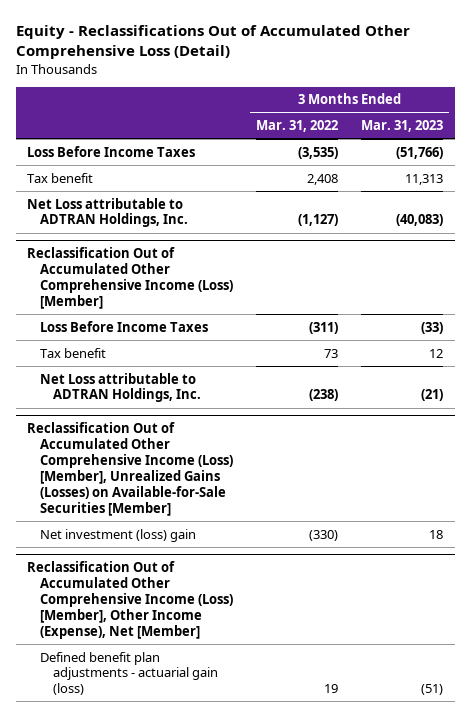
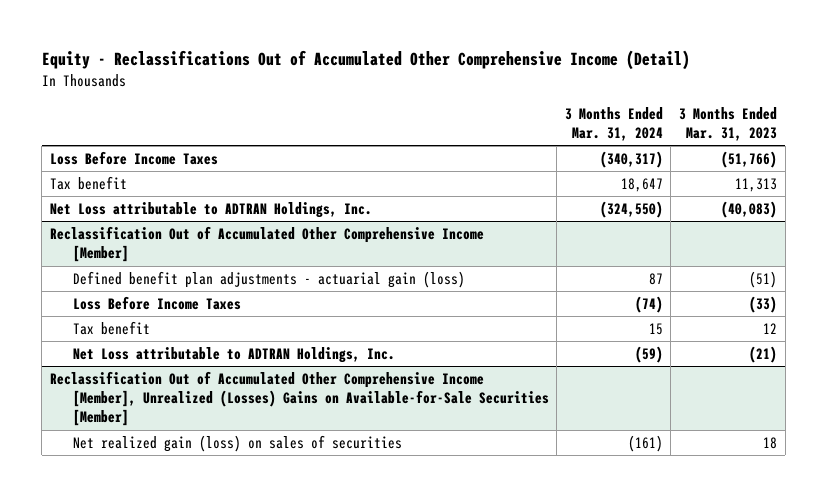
[15,24,410,60] Equity - Reclassifications Out of Accumulated Other Comprehensive Loss (Detail) -> [41,50,690,71] Equity - Reclassifications Out of Accumulated Other Comprehensive Income (Detail)
[256,120,339,133] Mar. 31, 2022 -> none
none -> [564,106,663,141] 3 Months Ended Mar. 31, 2024
[27,247,234,309] Reclassification Out of Accumulated Other Comprehensive Income (Loss) [Member] -> [50,225,485,263] Reclassification Out of Accumulated Other Comprehensive Income [Member]
none -> [72,270,465,288] Defined benefit plan adjustments - actuarial gain (loss)
[27,561,234,639] Reclassification Out of Accumulated Other Comprehensive Income (Loss) [Member], Other Income (Expense), Net [Member] -> none
[40,651,219,696] Defined benefit plan adjustments - actuarial gain (loss) -> none
[27,422,234,516] Reclassification Out of Accumulated Other Comprehensive Income (Loss) [Member], Unrealized Gains (Losses) on Available-for-Sale Securities [Member] -> [50,370,549,427] Reclassification Out of Accumulated Other Comprehensive Income [Member], Unrealized (Losses) Gains on Available-for-Sale Securities [Member]
[40,528,197,542] Net investment (loss) gain -> [72,434,402,452] Net realized gain (loss) on sales of securities

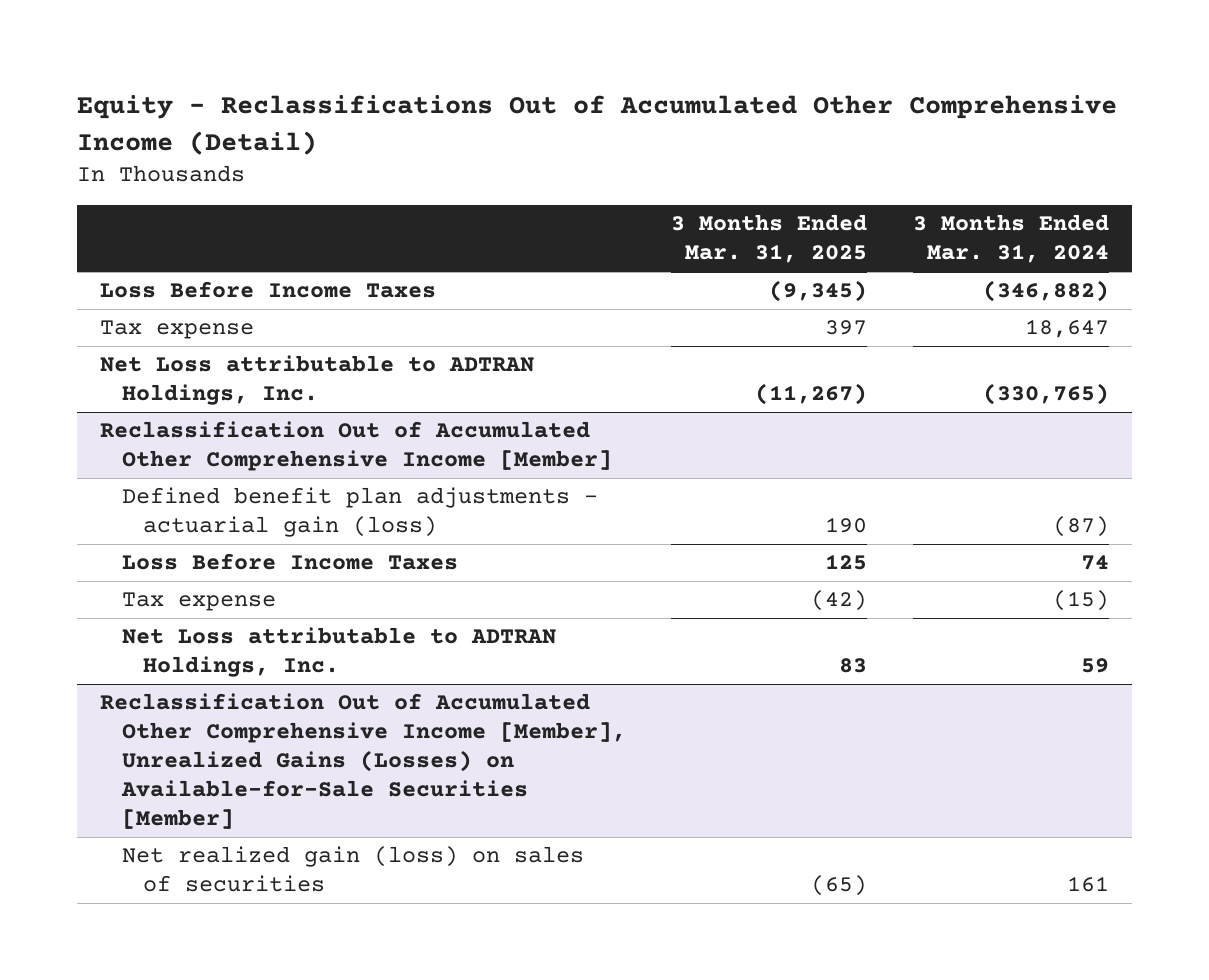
[679,106,778,141] 3 Months Ended Mar. 31, 2023 -> none
none -> [671,214,868,264] 3 Months Ended Mar. 31, 2025
[599,150,663,168] (340,317) -> [982,280,1109,303] (346,882)
[50,175,128,190] Tax benefit -> [99,320,254,340] Tax expense
[599,200,663,218] (324,550) -> [982,383,1109,406] (330,765)
[648,272,663,285] 87 -> [1052,516,1109,538] (87)
[634,295,663,313] (74) -> [1080,555,1109,571] 74
[72,320,150,335] Tax benefit -> [121,592,276,612] Tax expense
[648,322,663,335] 15 -> [1052,590,1109,612] (15)
[634,345,663,363] (59) -> [1080,658,1109,674] 59
[50,370,549,427] Reclassification Out of Accumulated Other Comprehensive Income [Member], Unrealized (Losses) Gains on Available-for-Sale Securities [Member] -> [99,693,626,830] Reclassification Out of Accumulated Other Comprehensive Income [Member], Unrealized Gains (Losses) on Available-for-Sale Securities [Member]
[627,434,663,452] (161) -> [1066,876,1109,893] 161

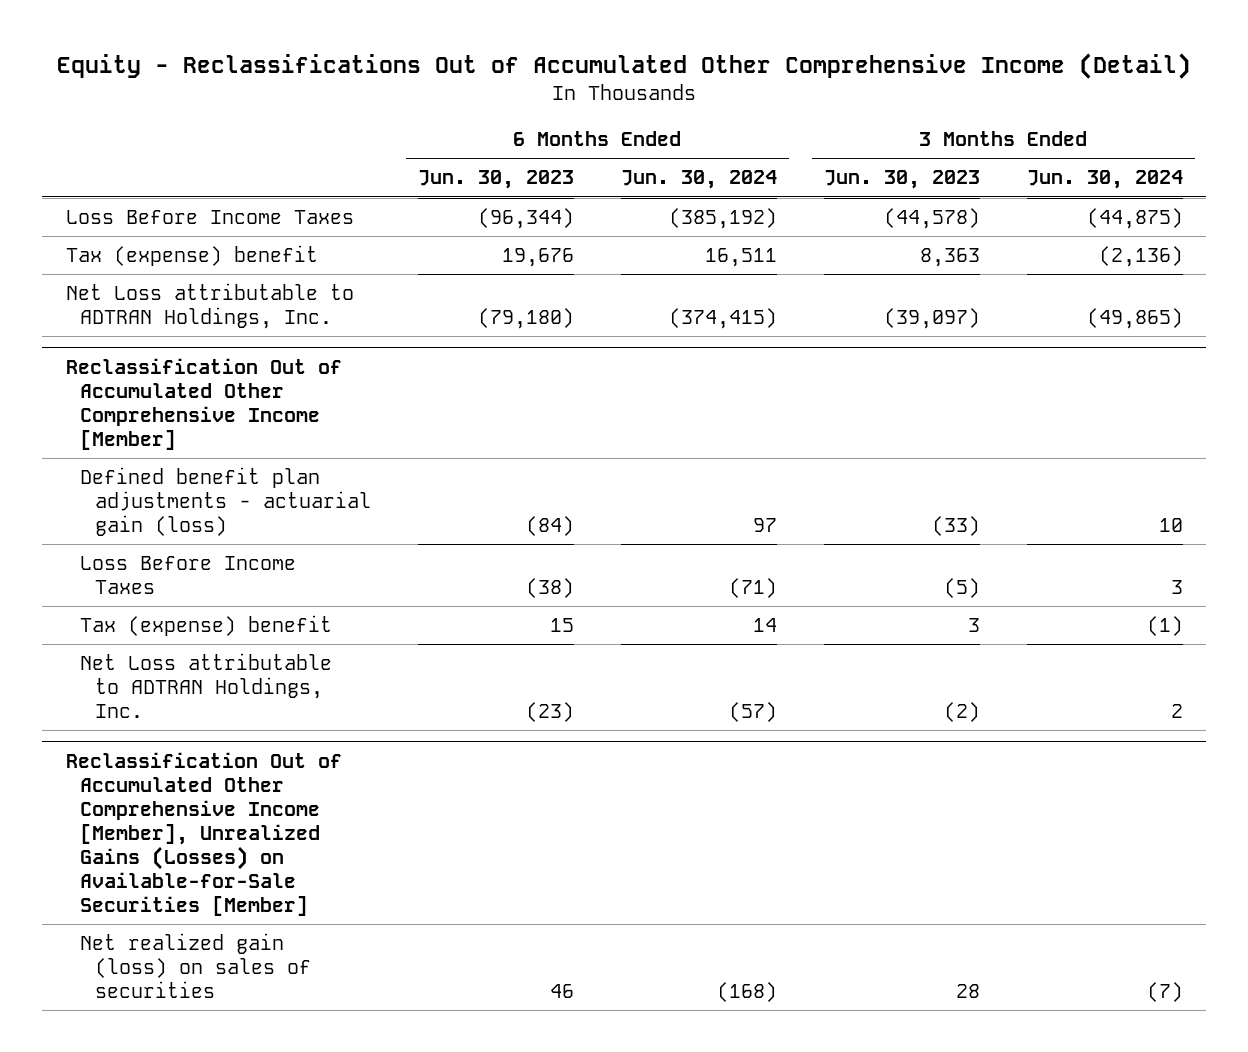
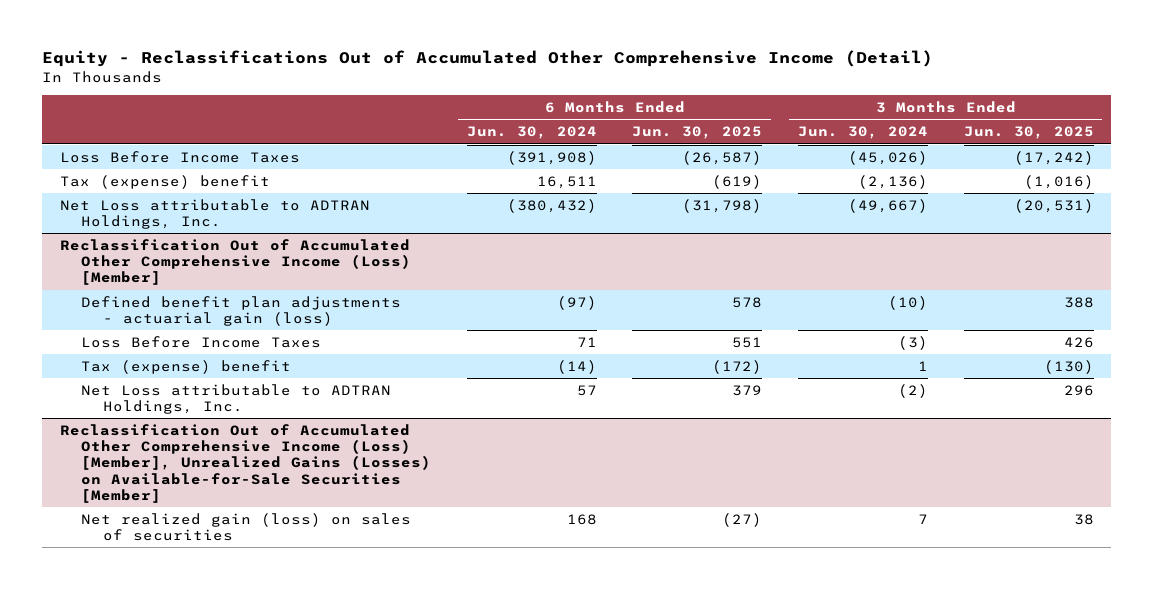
[417,170,574,190] Jun. 30, 2023 -> none
[823,170,980,190] Jun. 30, 2023 -> none
none -> [632,126,763,140] Jun. 30, 2025
none -> [963,126,1094,140] Jun. 30, 2025
[668,208,777,230] (385,192) -> [506,150,597,165] (391,908)
[1086,208,1183,230] (44,875) -> [848,150,929,165] (45,026)
[668,308,777,330] (374,415) -> [506,198,597,213] (380,432)
[1086,308,1183,330] (49,865) -> [848,198,929,213] (49,667)
[65,358,342,451] Reclassification Out of Accumulated Other Comprehensive Income [Member] -> [59,238,412,286] Reclassification Out of Accumulated Other Comprehensive Income (Loss) [Member]
[752,518,777,533] 97 -> [556,295,597,310] (97)
[1158,518,1183,533] 10 -> [888,295,929,310] (10)
[728,578,777,599] (71) -> [576,336,597,347] 71
[1170,580,1183,595] 3 -> [898,335,929,350] (3)
[752,618,777,633] 14 -> [556,359,597,374] (14)
[1146,616,1183,637] (1) -> [918,360,929,371] 1
[728,702,777,723] (57) -> [576,384,597,396] 57
[1170,704,1183,719] 2 -> [898,383,929,398] (2)
[65,752,342,917] Reclassification Out of Accumulated Other Comprehensive Income [Member], Unrealized Gains (Losses) on Available-for-Sale Securities [Member] -> [59,423,432,503] Reclassification Out of Accumulated Other Comprehensive Income (Loss) [Member], Unrealized Gains (Losses) on Available-for-Sale Securities [Member]
[716,982,777,1003] (168) -> [566,513,597,525] 168
[1146,982,1183,1003] (7) -> [918,513,929,524] 7

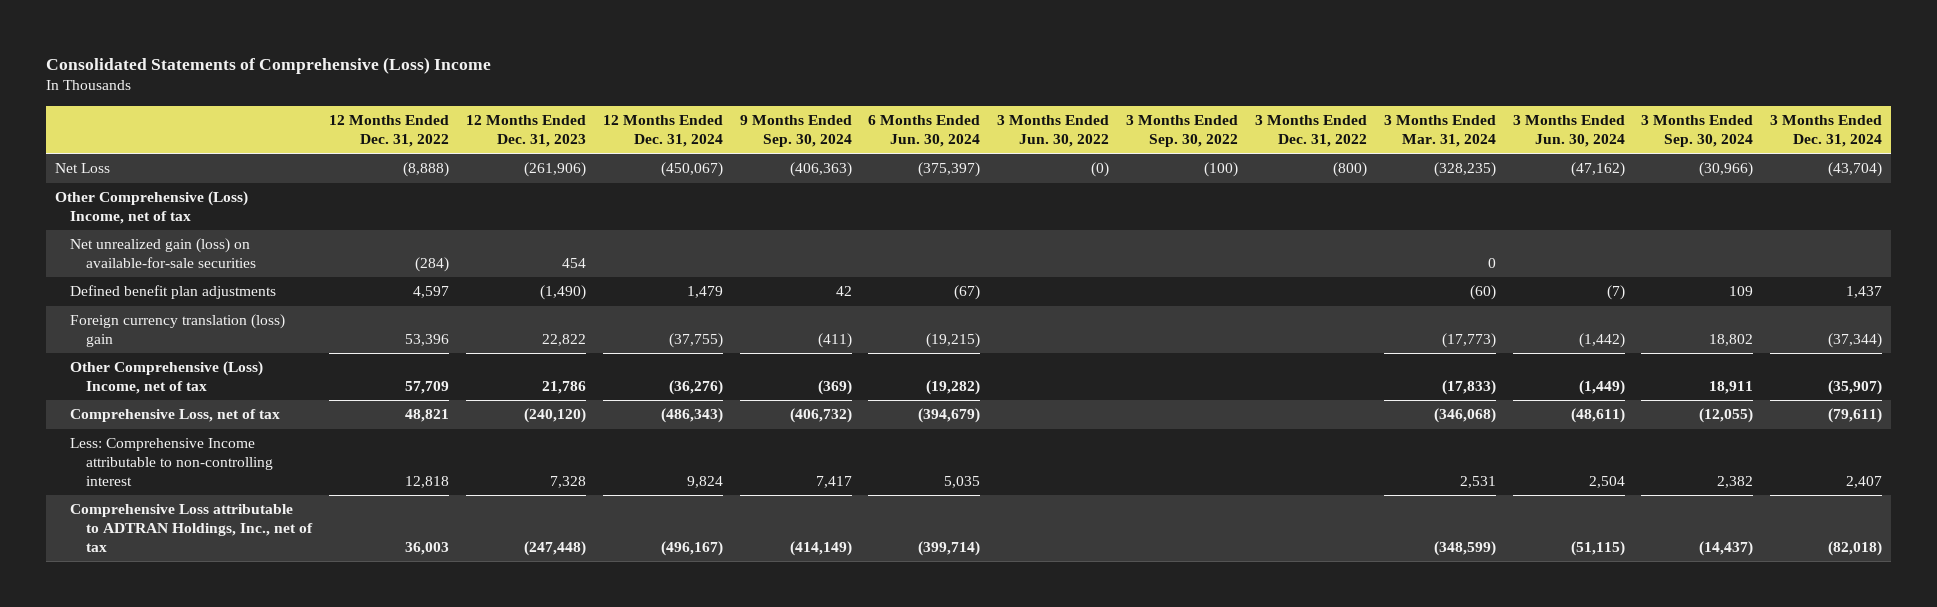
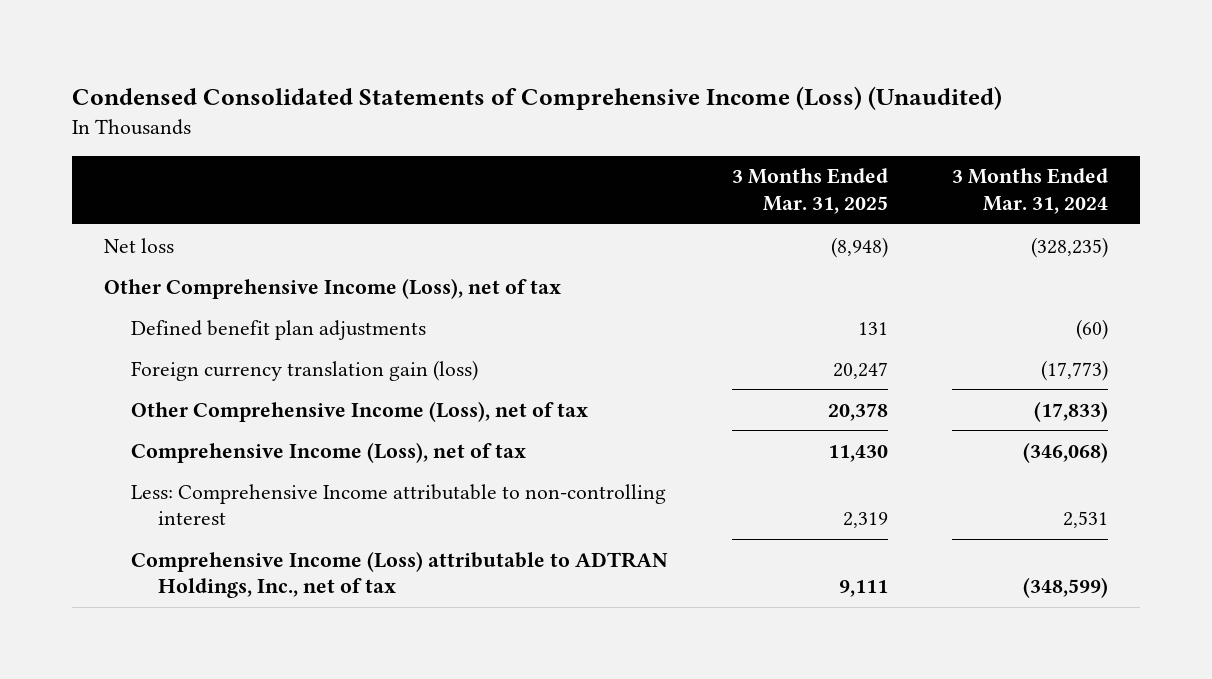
[46,56,492,74] Consolidated Statements of Comprehensive (Loss) Income -> [71,86,1002,111] Condensed Consolidated Statements of Comprehensive Income (Loss) (Unaudited)
[329,114,450,147] 12 Months Ended Dec. 31, 2022 -> none
[465,114,586,147] 12 Months Ended Dec. 31, 2023 -> none
[602,114,723,147] 12 Months Ended Dec. 31, 2024 -> none
[739,114,852,147] 9 Months Ended Sep. 30, 2024 -> none
[868,114,981,147] 6 Months Ended Jun. 30, 2024 -> none
[997,114,1110,147] 3 Months Ended Jun. 30, 2022 -> none
[1126,114,1239,147] 3 Months Ended Sep. 30, 2022 -> none
[1254,114,1367,147] 3 Months Ended Dec. 31, 2022 -> none
[1512,114,1625,147] 3 Months Ended Jun. 30, 2024 -> none
[1641,114,1754,147] 3 Months Ended Sep. 30, 2024 -> none
[1770,114,1883,147] 3 Months Ended Dec. 31, 2024 -> none
none -> [732,168,889,215] 3 Months Ended Mar. 31, 2025
[70,238,257,269] Net unrealized gain (loss) on available-for-sale securities -> none
[54,163,110,174] Net Loss -> [103,237,174,253] Net loss
[54,191,248,225] Other Comprehensive (Loss) Income, net of tax -> [103,277,561,299] Other Comprehensive Income (Loss), net of tax
[70,314,286,348] Foreign currency translation (loss) gain -> [130,359,478,381] Foreign currency translation gain (loss)
[70,361,264,395] Other Comprehensive (Loss) Income, net of tax -> [130,400,588,422] Other Comprehensive Income (Loss), net of tax
[70,409,281,423] Comprehensive Loss, net of tax -> [130,441,526,463] Comprehensive Income (Loss), net of tax
[70,504,314,552] Comprehensive Loss attributable to ADTRAN Holdings, Inc., net of tax -> [130,550,668,599] Comprehensive Income (Loss) attributable to ADTRAN Holdings, Inc., net of tax

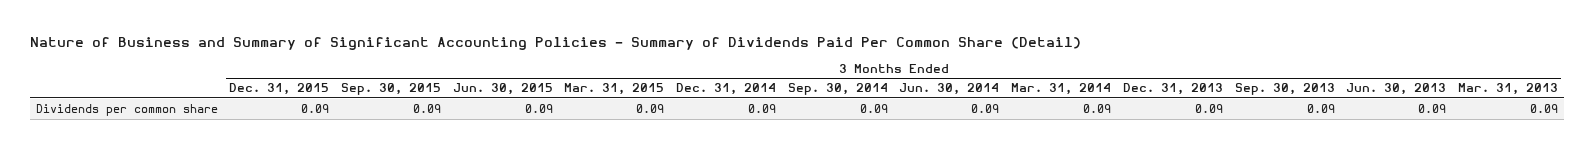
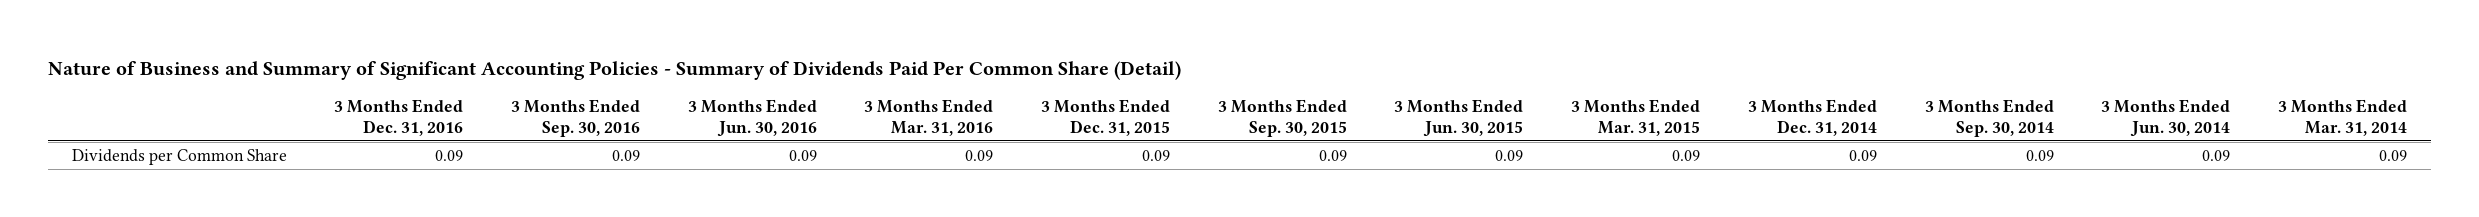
[1122,83,1223,96] Dec. 31, 2013 -> none
[1234,83,1335,96] Sep. 30, 2013 -> none
[1346,83,1447,96] Jun. 30, 2013 -> none
[1457,83,1558,96] Mar. 31, 2013 -> none
none -> [334,98,464,137] 3 Months Ended Dec. 31, 2016
none -> [510,98,640,138] 3 Months Ended Sep. 30, 2016
none -> [687,98,817,138] 3 Months Ended Jun. 30, 2016
none -> [864,98,994,137] 3 Months Ended Mar. 31, 2016
[35,104,218,117] Dividends per common share -> [71,148,287,165] Dividends per Common Share

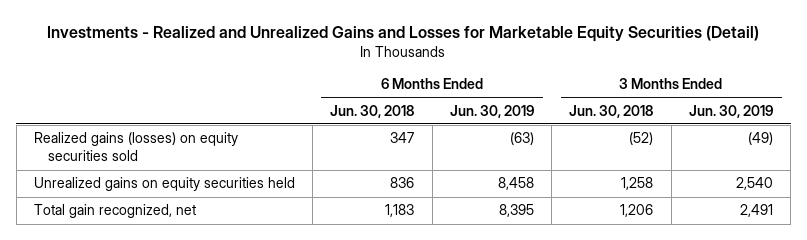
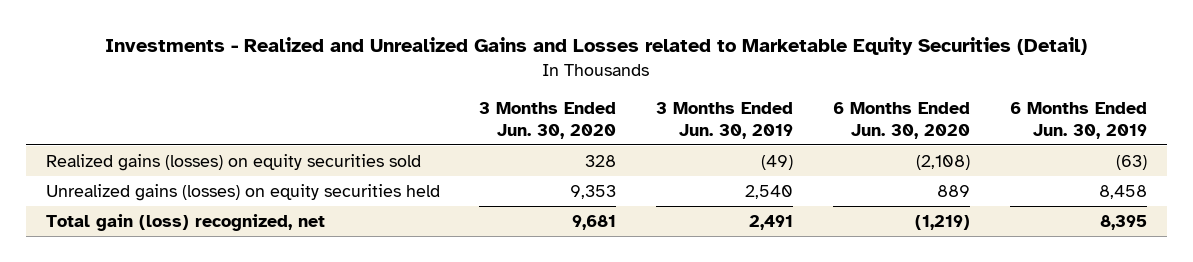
[47,25,760,42] Investments - Realized and Unrealized Gains and Losses for Marketable Equity Securities (Detail) -> [105,37,1088,56] Investments - Realized and Unrealized Gains and Losses related to Marketable Equity Securities (Detail)
[330,104,415,118] Jun. 30, 2018 -> none
[569,104,654,118] Jun. 30, 2018 -> none
none -> [479,102,617,139] 3 Months Ended Jun. 30, 2020
none -> [833,102,971,139] 6 Months Ended Jun. 30, 2020
[33,177,295,192] Unrealized gains on equity securities held -> [45,183,440,201] Unrealized gains (losses) on equity securities held
[33,204,196,219] Total gain recognized, net -> [45,213,325,231] Total gain (loss) recognized, net

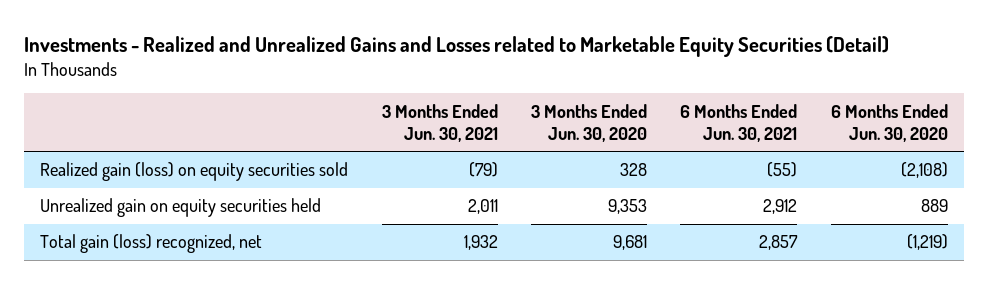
[656,102,794,139] 3 Months Ended Jun. 30, 2019 -> none
[1010,102,1148,139] 6 Months Ended Jun. 30, 2019 -> none
none -> [381,103,498,142] 3 Months Ended Jun. 30, 2021
none -> [680,103,798,142] 6 Months Ended Jun. 30, 2021
[45,153,421,171] Realized gains (losses) on equity securities sold -> [40,162,349,182] Realized gain (loss) on equity securities sold
[45,183,440,201] Unrealized gains (losses) on equity securities held -> [40,198,322,218] Unrealized gain on equity securities held

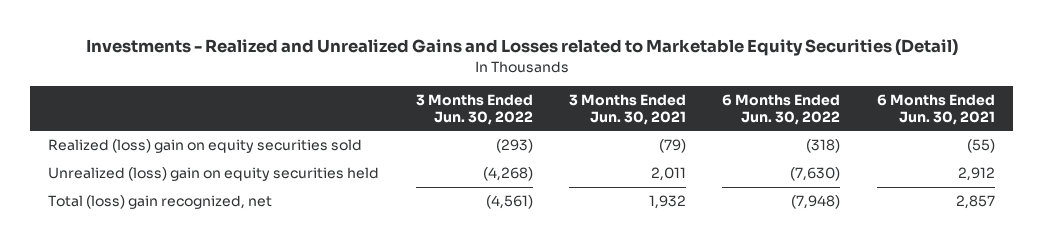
[531,103,648,142] 3 Months Ended Jun. 30, 2020 -> none
[830,103,948,142] 6 Months Ended Jun. 30, 2020 -> none
none -> [415,94,533,125] 3 Months Ended Jun. 30, 2022
none -> [722,94,841,125] 6 Months Ended Jun. 30, 2022
[40,162,349,182] Realized gain (loss) on equity securities sold -> [48,139,363,154] Realized (loss) gain on equity securities sold
[40,198,322,218] Unrealized gain on equity securities held -> [48,167,380,182] Unrealized (loss) gain on equity securities held
[40,234,263,254] Total gain (loss) recognized, net -> [48,195,273,210] Total (loss) gain recognized, net

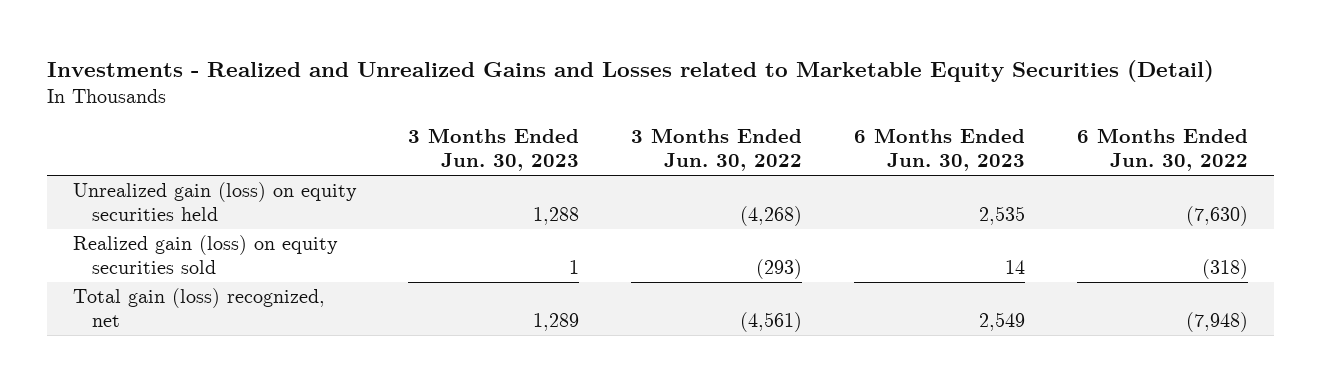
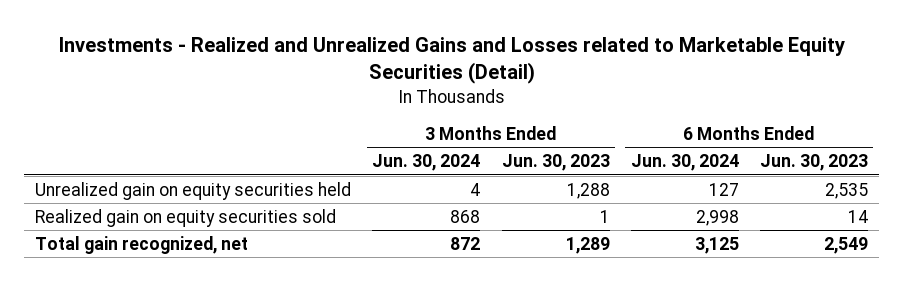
[631,128,803,172] 3 Months Ended Jun. 30, 2022 -> none
[1077,128,1249,172] 6 Months Ended Jun. 30, 2022 -> none
none -> [372,154,481,172] Jun. 30, 2024
none -> [630,154,739,172] Jun. 30, 2024
[72,182,357,222] Unrealized gain (loss) on equity securities held -> [35,181,352,200] Unrealized gain on equity securities held
[72,235,338,275] Realized gain (loss) on equity securities sold -> [35,208,337,227] Realized gain on equity securities sold
[72,288,325,328] Total gain (loss) recognized, net -> [35,235,249,254] Total gain recognized, net

